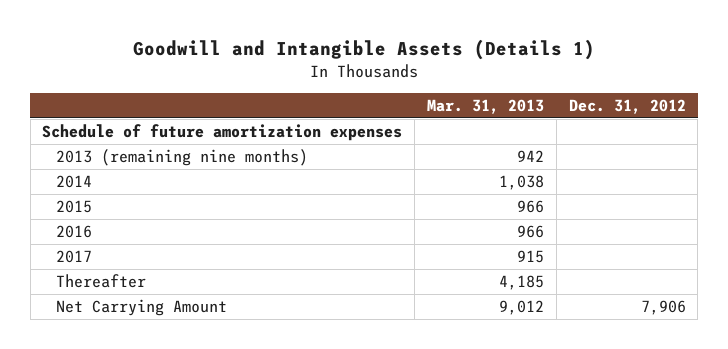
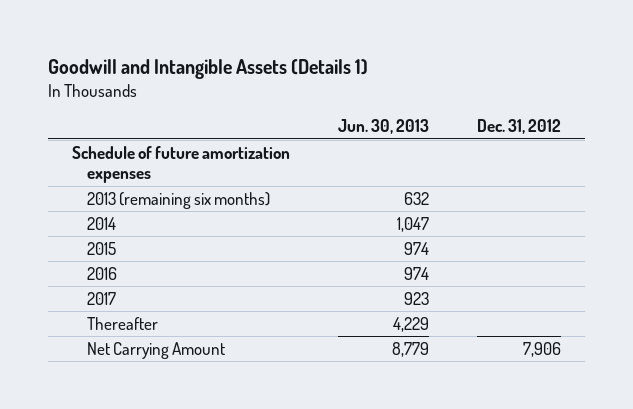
[427,98,545,114] Mar. 31, 2013 -> none
none -> [338,119,430,135] Jun. 30, 2013
[55,149,308,167] 2013 (remaining nine months) -> [86,191,270,209] 2013 (remaining six months)

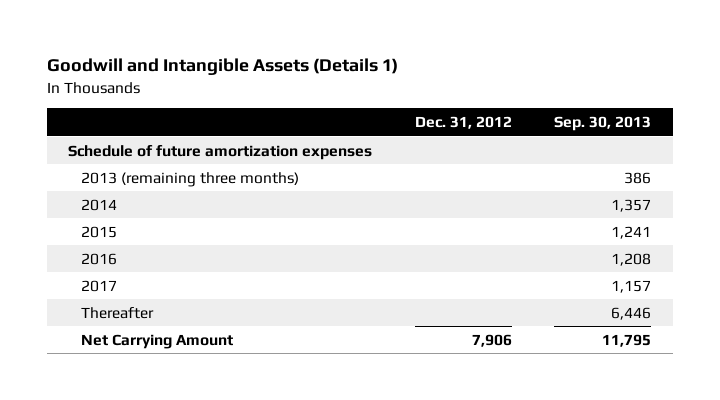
[338,119,430,135] Jun. 30, 2013 -> none
none -> [554,116,652,132] Sep. 30, 2013
[86,191,270,209] 2013 (remaining six months) -> [80,171,299,187] 2013 (remaining three months)

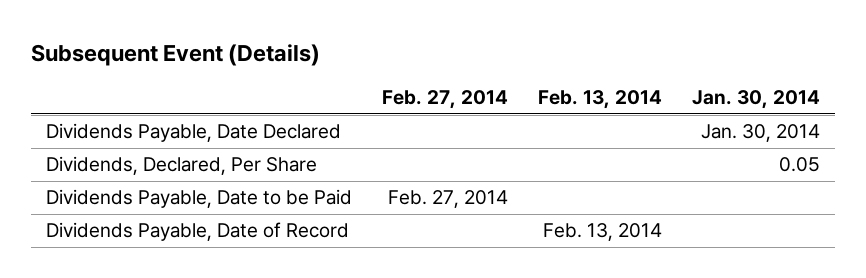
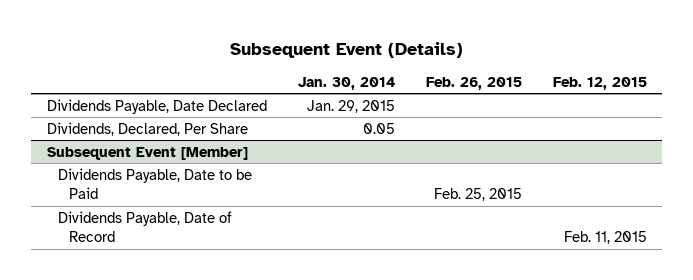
[381,89,508,109] Feb. 27, 2014 -> none
[538,89,663,109] Feb. 13, 2014 -> none
none -> [425,76,522,90] Feb. 26, 2015
none -> [552,76,647,90] Feb. 12, 2015
[701,124,821,143] Jan. 30, 2014 -> [306,99,395,113] Jan. 29, 2015
[45,189,352,209] Dividends Payable, Date to be Paid -> none
[45,222,349,242] Dividends Payable, Date of Record -> none
none -> [46,146,248,160] Subsequent Event [Member]
none -> [58,167,253,200] Dividends Payable, Date to be Paid
none -> [58,210,233,243] Dividends Payable, Date of Record

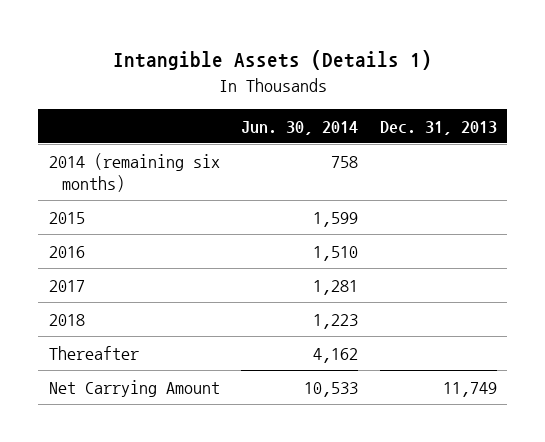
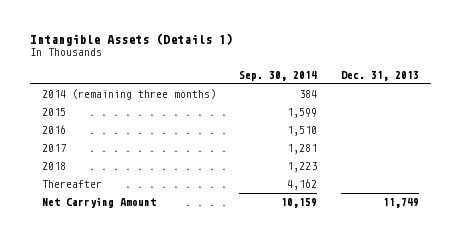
[241,120,359,135] Jun. 30, 2014 -> none
none -> [239,70,318,81] Sep. 30, 2014
[48,152,220,192] 2014 (remaining six months) -> [41,89,216,101] 2014 (remaining three months)

